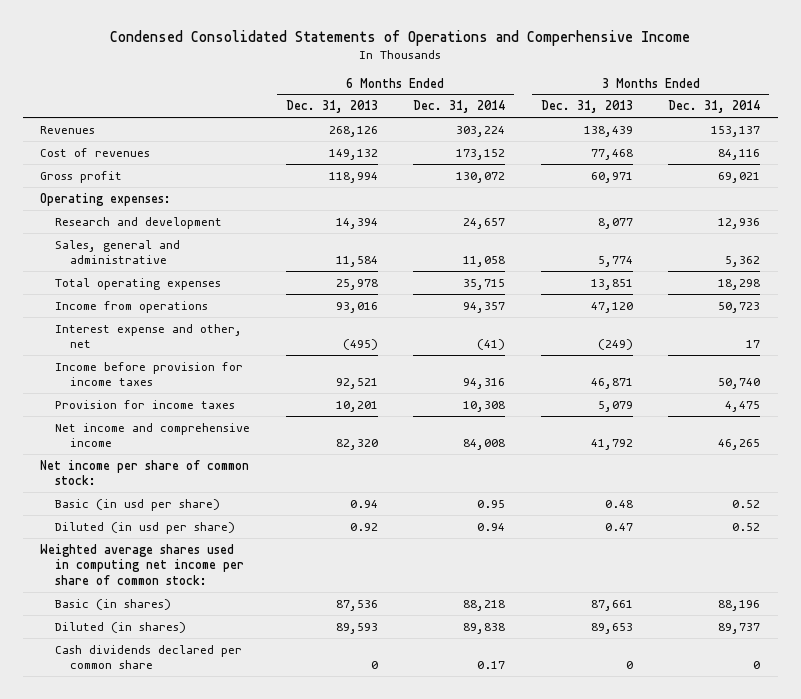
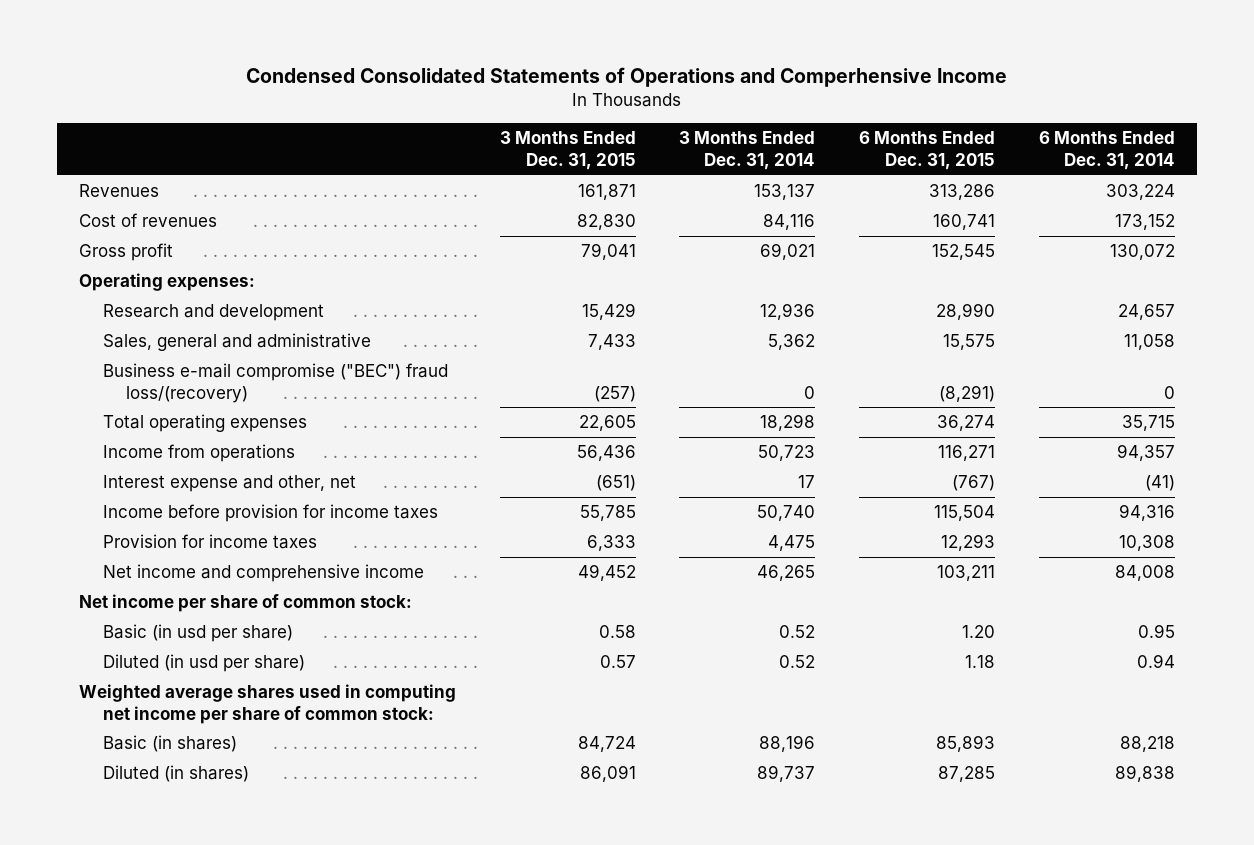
[285,100,378,114] Dec. 31, 2013 -> none
[540,100,633,114] Dec. 31, 2013 -> none
none -> [499,131,636,171] 3 Months Ended Dec. 31, 2015
none -> [859,131,996,171] 6 Months Ended Dec. 31, 2015
none -> [102,363,448,403] Business e-mail compromise ("BEC") fraud loss/(recovery)
[55,644,243,670] Cash dividends declared per common share -> none

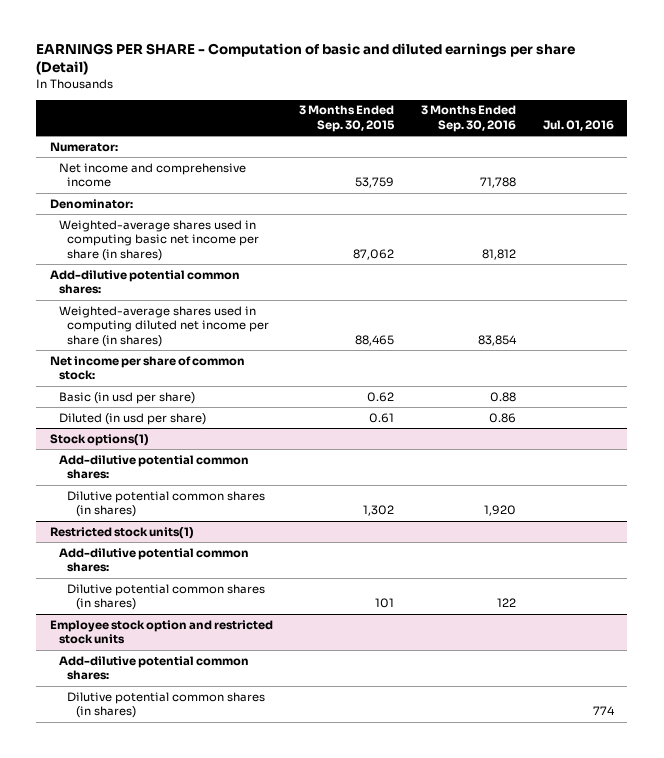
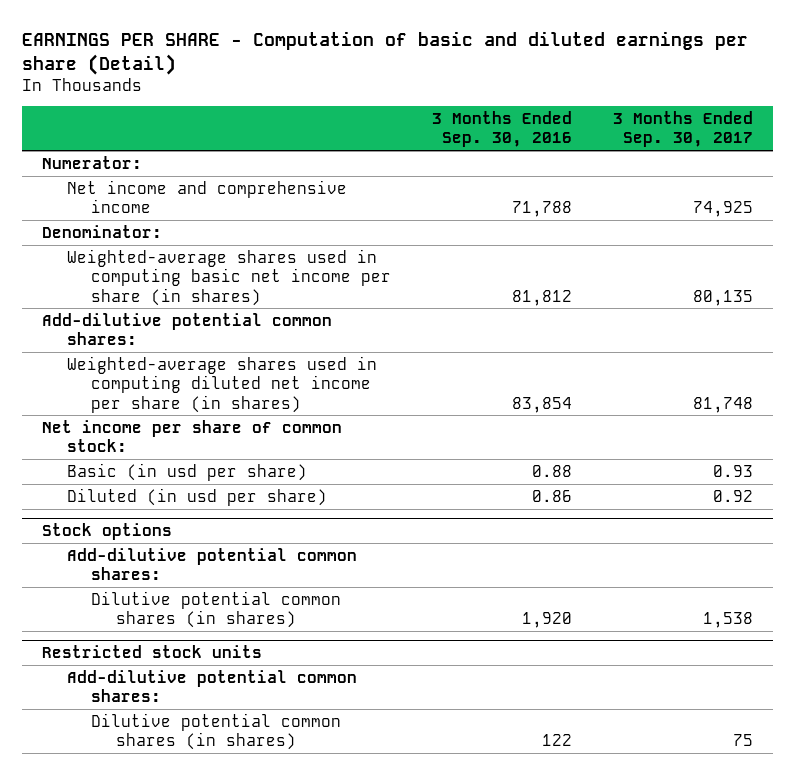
[299,105,396,132] 3 Months Ended Sep. 30, 2015 -> none
[542,119,614,131] Jul. 01, 2016 -> none
none -> [612,111,753,148] 3 Months Ended Sep. 30, 2017
[49,433,149,446] Stock options(1) -> [42,523,173,541] Stock options
[49,526,194,539] Restricted stock units(1) -> [42,645,263,659] Restricted stock units
[49,619,273,645] Employee stock option and restricted stock units -> none
[58,655,249,681] Add-dilutive potential common shares: -> none
[67,691,266,719] Dilutive potential common shares (in shares) -> none

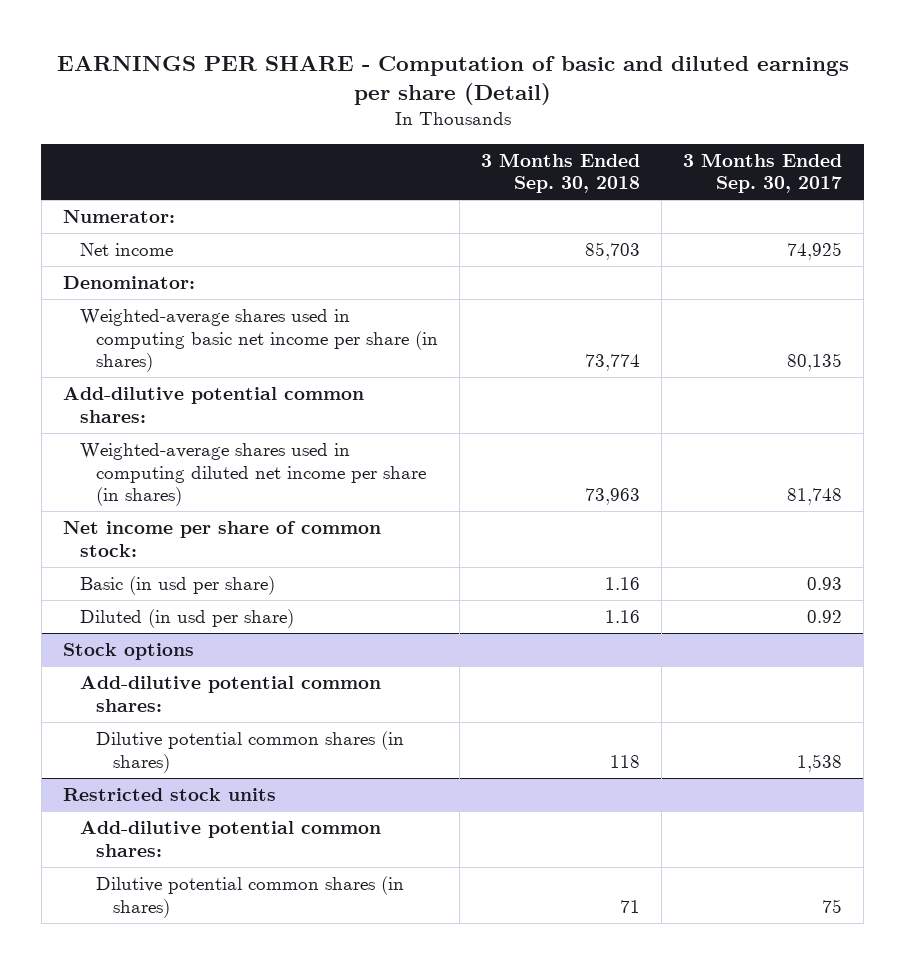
[431,111,572,148] 3 Months Ended Sep. 30, 2016 -> none
none -> [481,152,641,194] 3 Months Ended Sep. 30, 2018
[66,179,347,214] Net income and comprehensive income -> [79,243,173,257] Net income

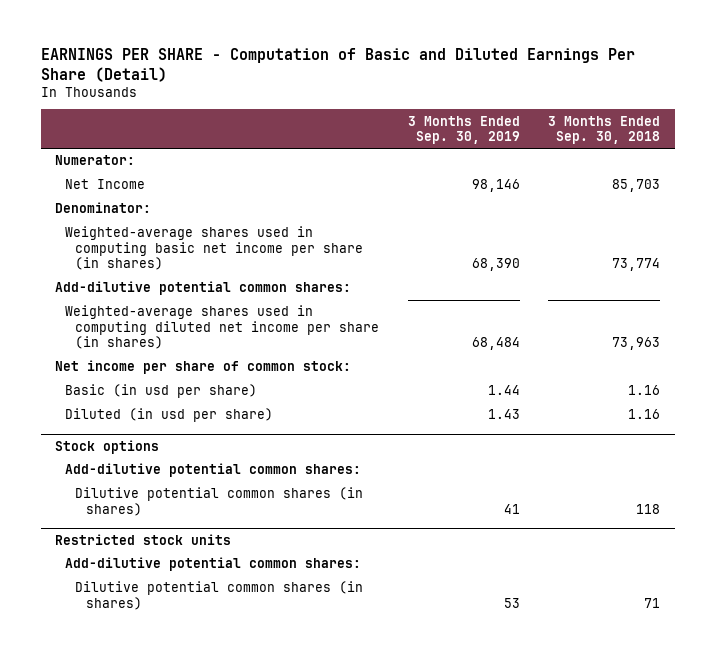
[56,55,849,105] EARNINGS PER SHARE - Computation of basic and diluted earnings per share (Detail) -> [40,48,635,82] EARNINGS PER SHARE - Computation of Basic and Diluted Earnings Per Share (Detail)
[683,152,843,194] 3 Months Ended Sep. 30, 2017 -> none
none -> [407,115,520,145] 3 Months Ended Sep. 30, 2019
[79,243,173,257] Net income -> [65,179,146,190] Net Income

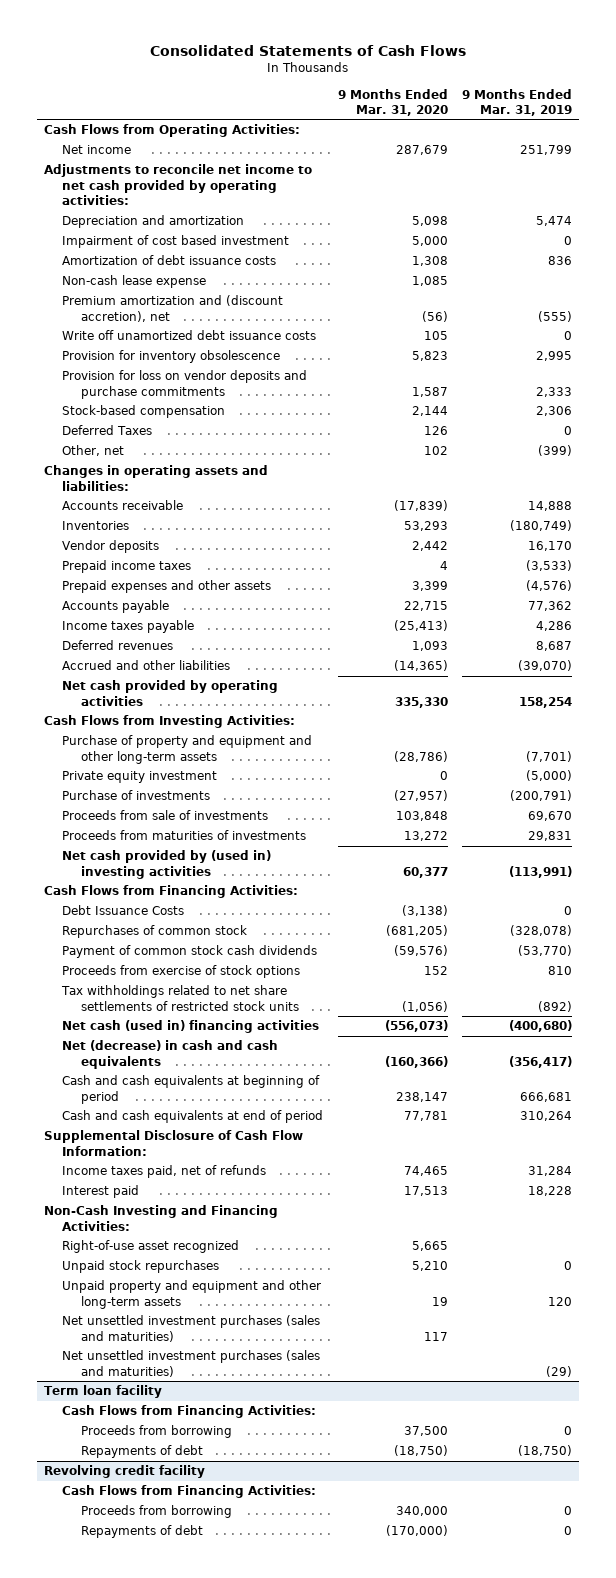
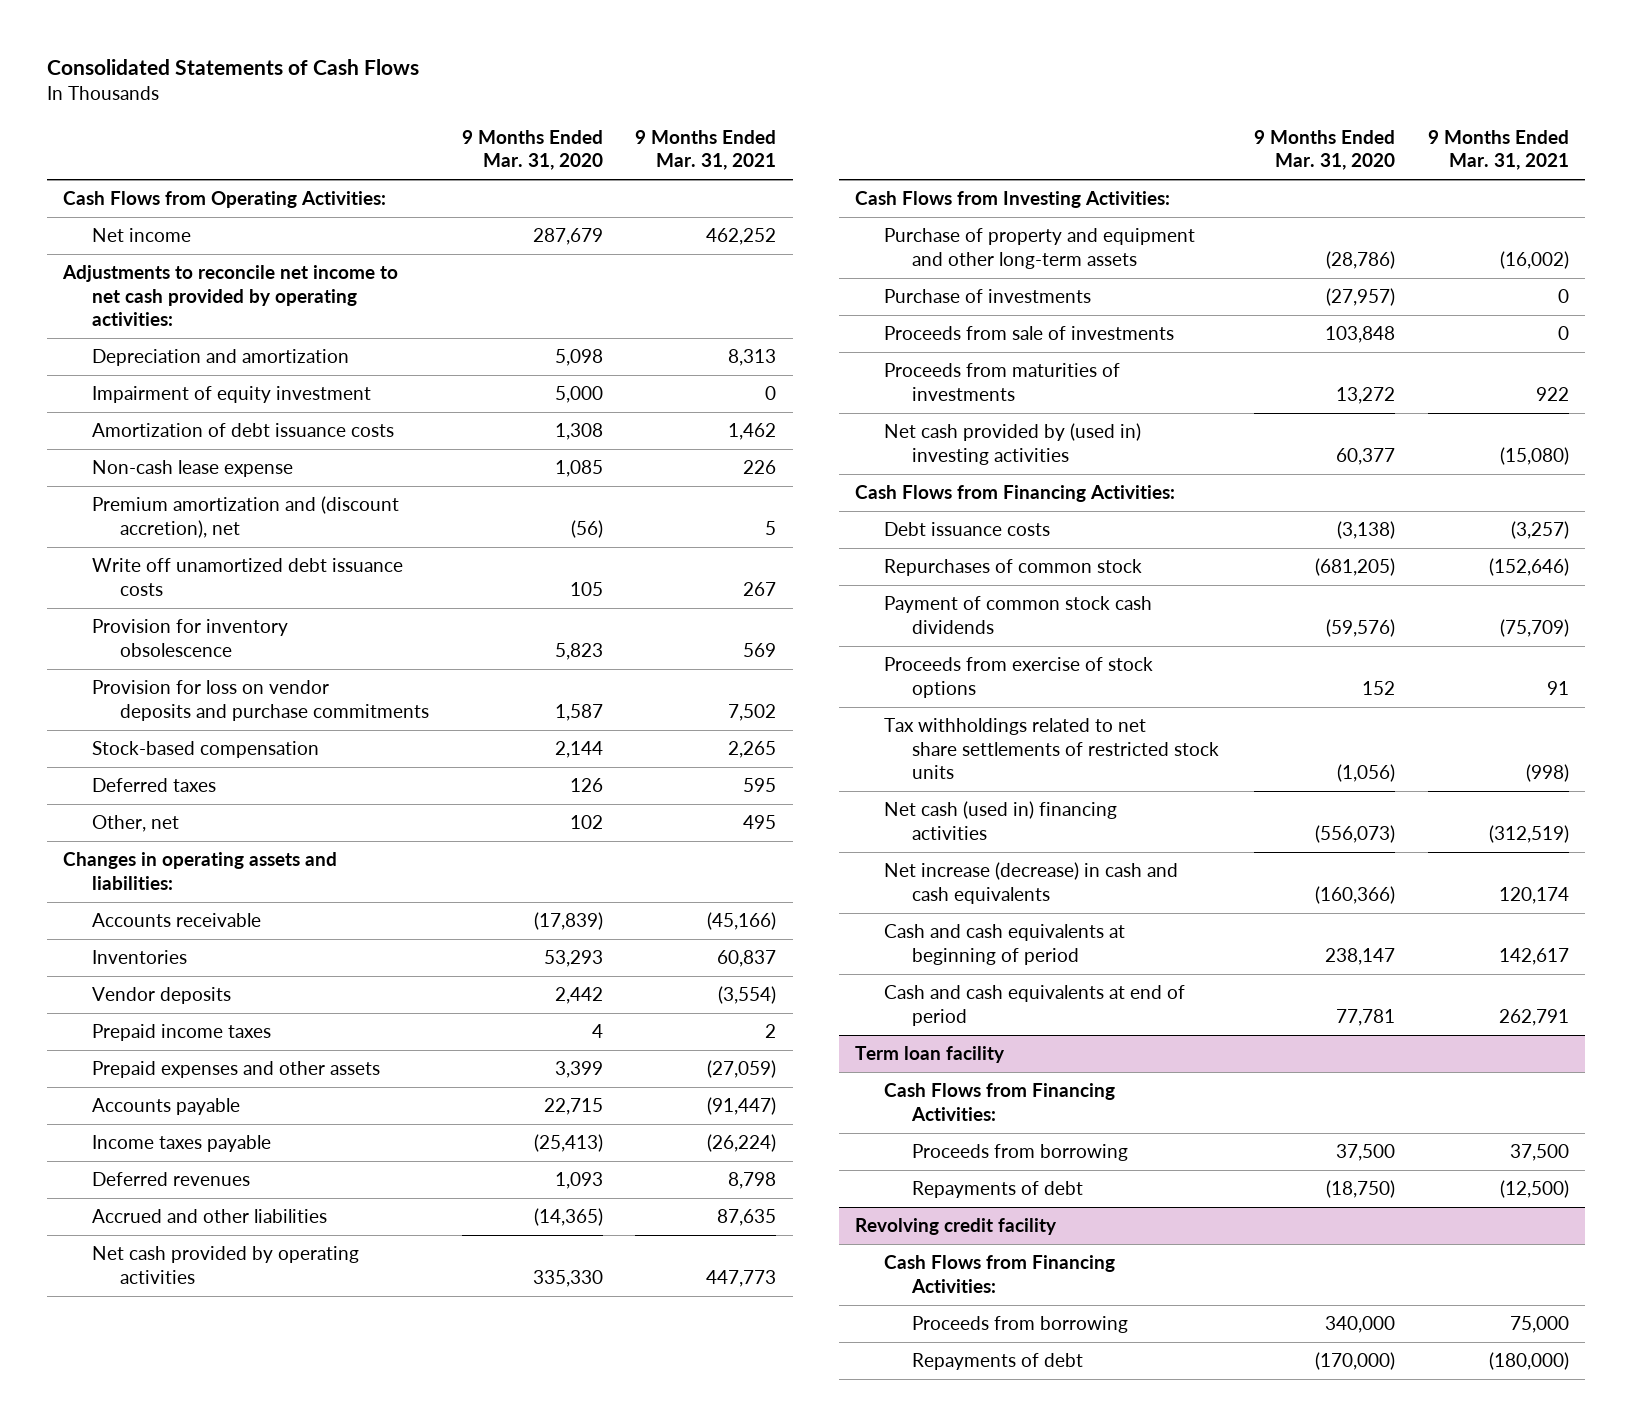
[461,88,572,116] 9 Months Ended Mar. 31, 2019 -> none
none -> [635,129,777,171] 9 Months Ended Mar. 31, 2021
[62,235,290,249] Impairment of cost based investment -> [91,386,371,404] Impairment of equity investment
[62,425,153,436] Deferred Taxes -> [91,778,216,793] Deferred taxes
[62,771,218,784] Private equity investment -> none
[62,905,185,916] Debt Issuance Costs -> [883,522,1050,537] Debt issuance costs
[62,1040,279,1069] Net (decrease) in cash and cash equivalents -> [883,862,1178,904] Net increase (decrease) in cash and cash equivalents
[44,1130,304,1156] Supplemental Disclosure of Cash Flow Information: -> none
[62,1165,267,1179] Income taxes paid, net of refunds -> none
[62,1185,140,1199] Interest paid -> none
[44,1205,279,1231] Non-Cash Investing and Financing Activities: -> none
[62,1240,240,1254] Right-of-use asset recognized -> none
[62,1260,220,1274] Unpaid stock repurchases -> none
[62,1280,322,1309] Unpaid property and equipment and other long-term assets -> none
[62,1315,321,1342] Net unsettled investment purchases (sales and maturities) -> none
[62,1350,321,1377] Net unsettled investment purchases (sales and maturities) -> none

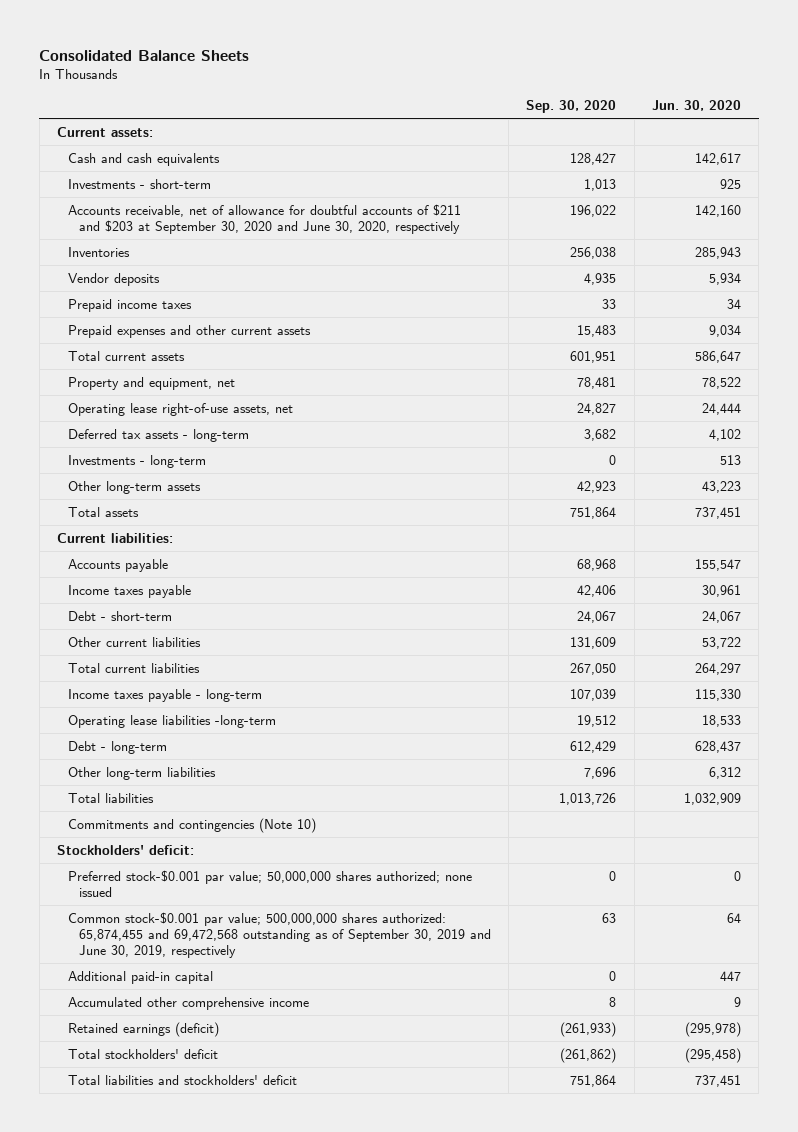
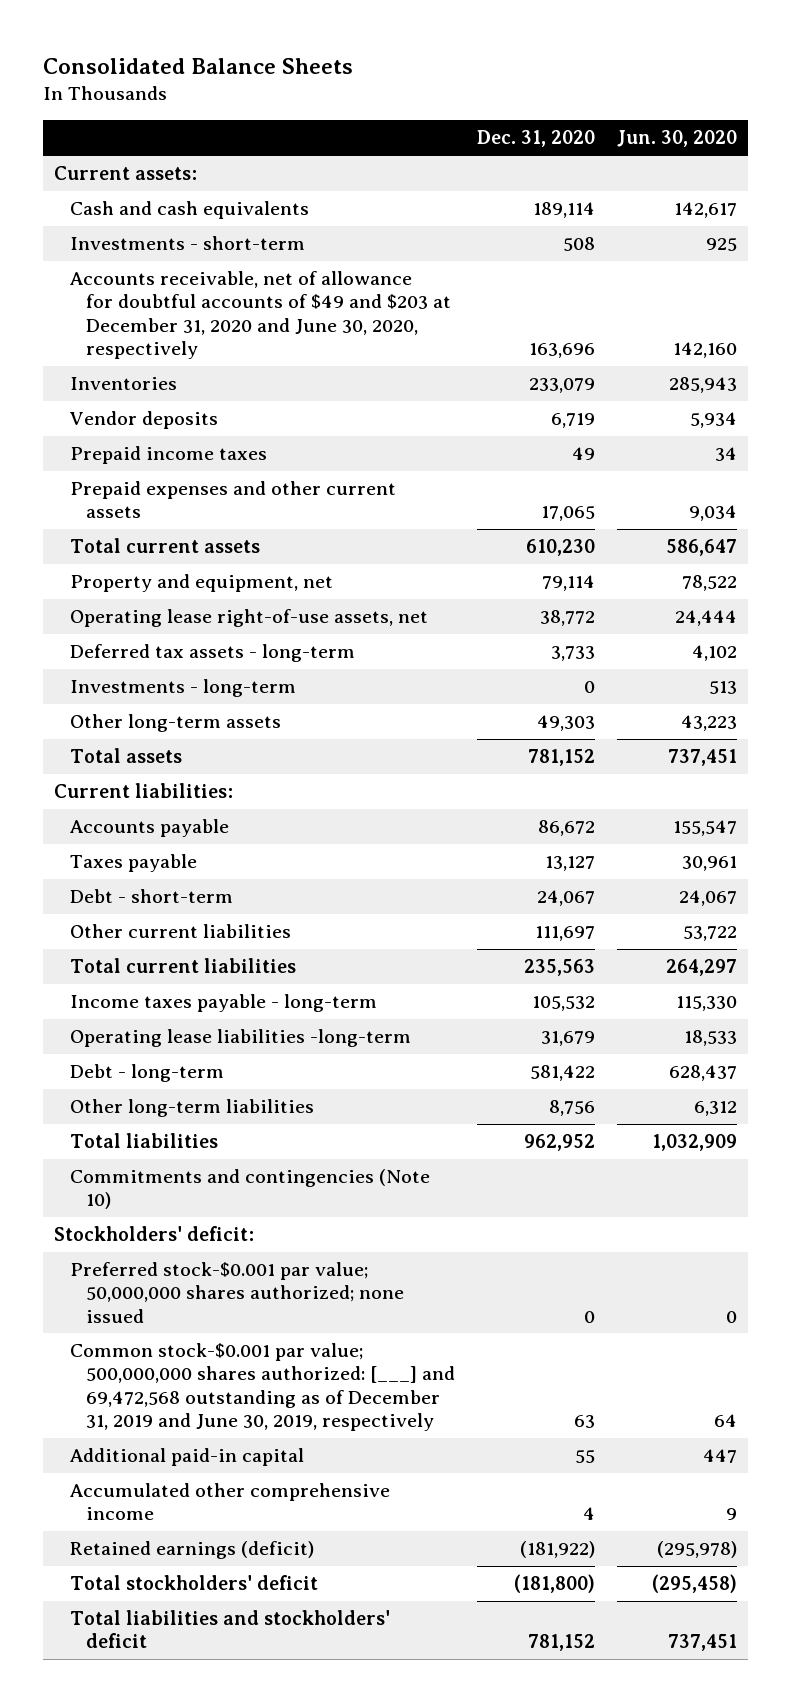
[526,100,617,114] Sep. 30, 2020 -> none
none -> [477,130,596,148] Dec. 31, 2020
[68,203,462,234] Accounts receivable, net of allowance for doubtful accounts of $211 and $203 at September 30, 2020 and June 30, 2020, respectively -> [70,271,452,359] Accounts receivable, net of allowance for doubtful accounts of $49 and $203 at December 31, 2020 and June 30, 2020, respectively
[68,584,192,598] Income taxes payable -> [70,854,198,873] Taxes payable
[68,911,491,959] Common stock-$0.001 par value; 500,000,000 shares authorized: 65,874,455 and 69,472,568 outstanding as of September 30, 2019 and June 30, 2019, respectively -> [70,1343,456,1431] Common stock-$0.001 par value; 500,000,000 shares authorized: [___] and 69,472,568 outstanding as of December 31, 2019 and June 30, 2019, respectively

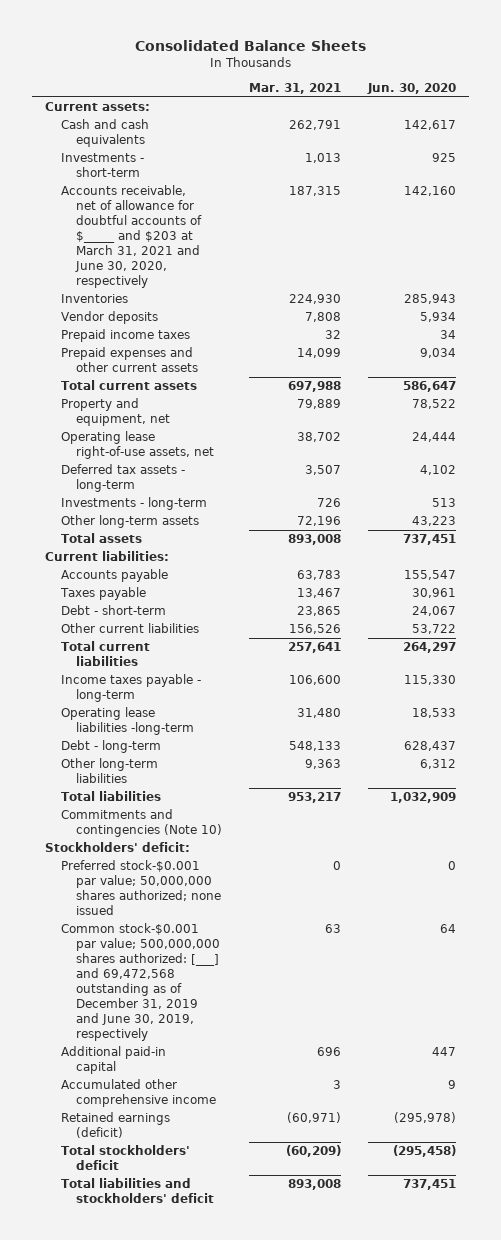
[477,130,596,148] Dec. 31, 2020 -> none
none -> [249,83,342,95] Mar. 31, 2021
[70,271,452,359] Accounts receivable, net of allowance for doubtful accounts of $49 and $203 at December 31, 2020 and June 30, 2020, respectively -> [60,185,203,289] Accounts receivable, net of allowance for doubtful accounts of $_____ and $203 at March 31, 2021 and June 30, 2020, respectively

